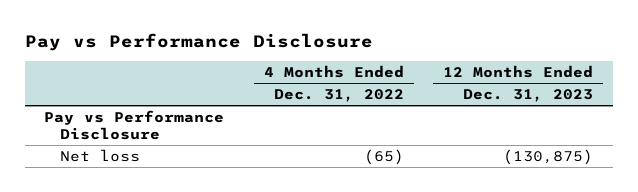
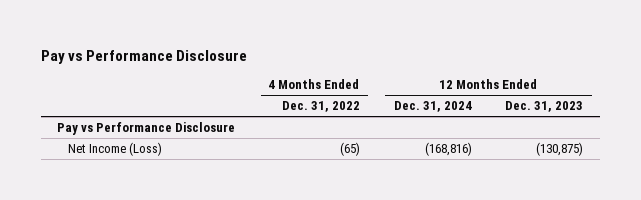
none -> [393,101,472,113] Dec. 31, 2024
[60,149,141,163] Net loss -> [67,142,162,157] Net Income (Loss)

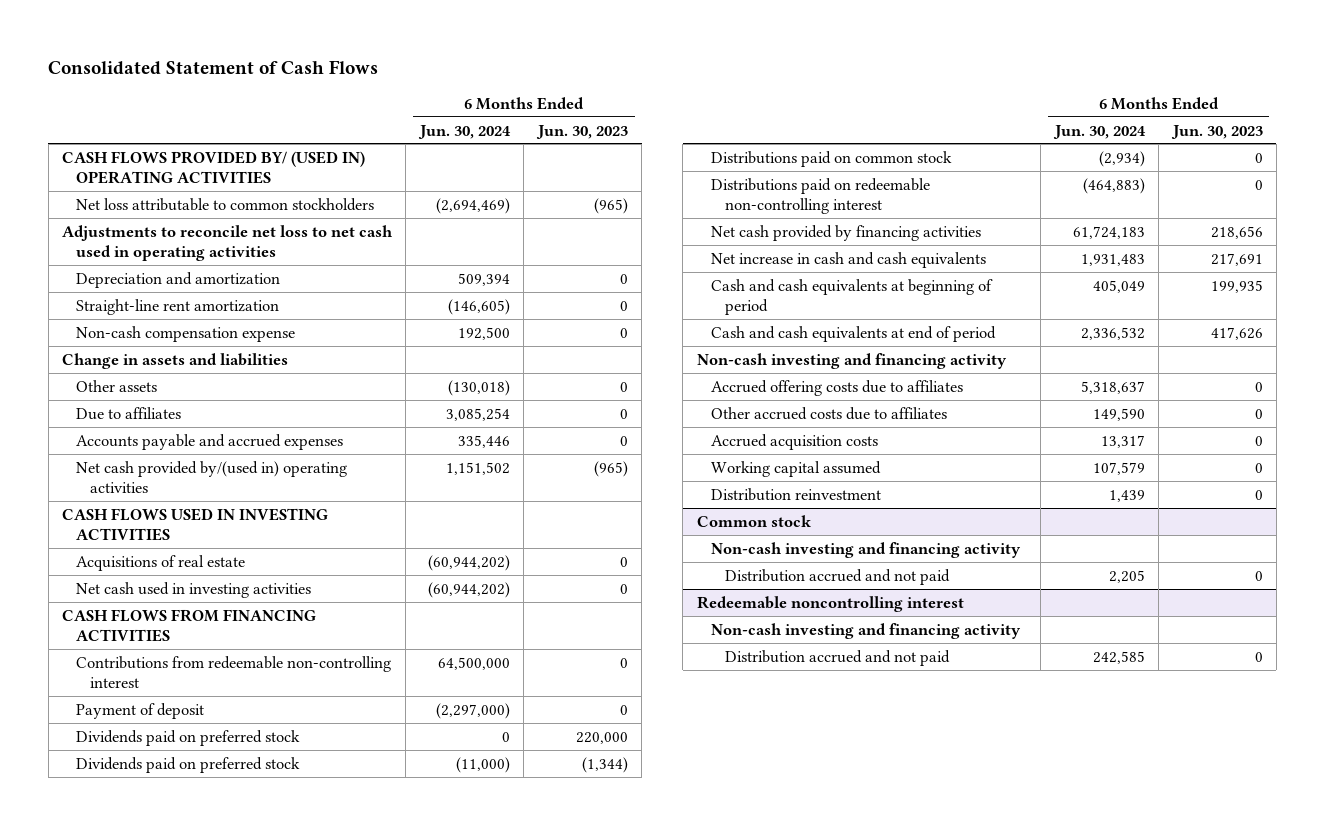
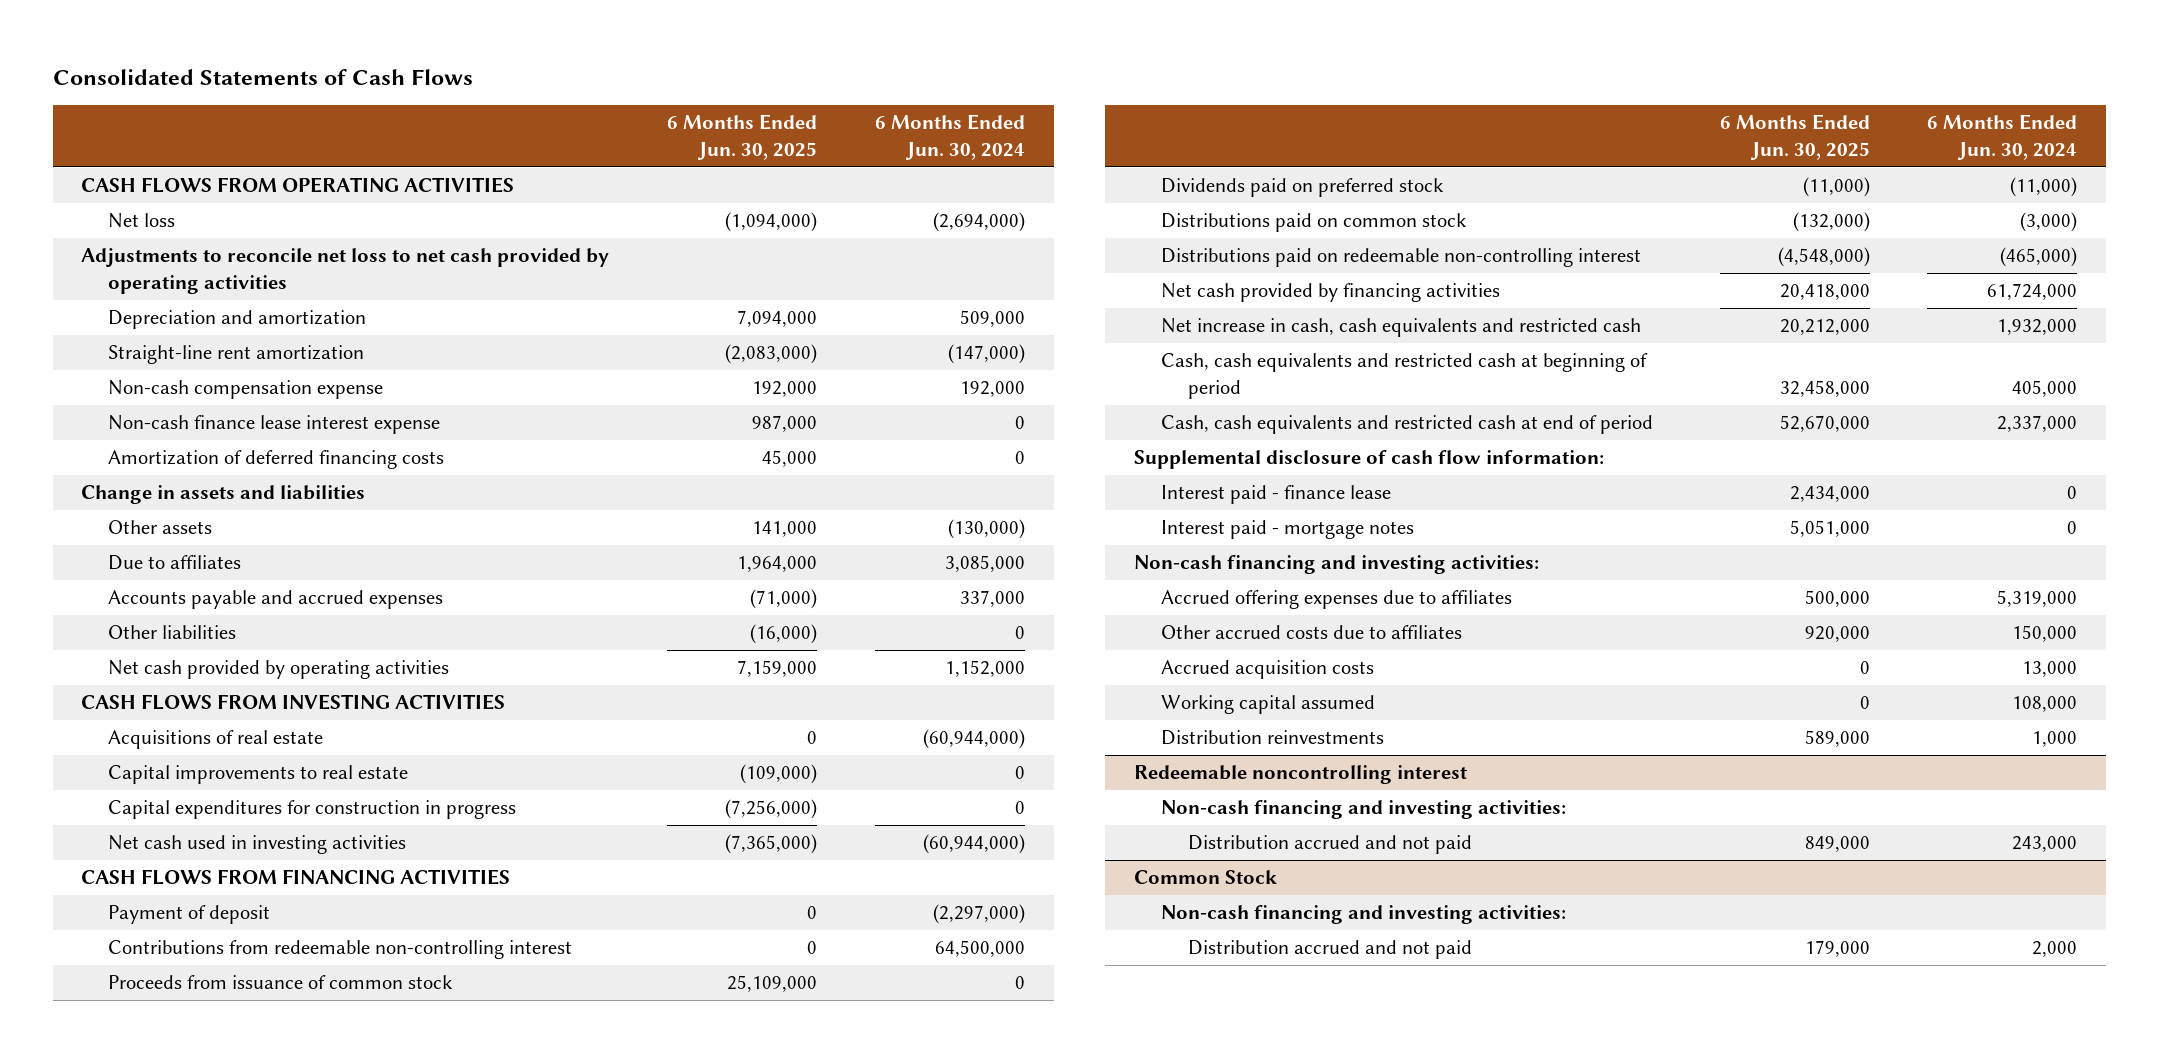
[48,59,379,75] Consolidated Statement of Cash Flows -> [52,68,473,85] Consolidated Statements of Cash Flows
[535,124,628,139] Jun. 30, 2023 -> none
none -> [667,114,818,160] 6 Months Ended Jun. 30, 2025
[62,150,366,184] CASH FLOWS PROVIDED BY/ (USED IN) OPERATING ACTIVITIES -> [81,177,515,194] CASH FLOWS FROM OPERATING ACTIVITIES
[76,197,375,211] Net loss attributable to common stockholders -> [108,213,176,229] Net loss
[435,197,510,214] (2,694,469) -> [932,212,1025,233] (2,694,000)
[62,224,394,261] Adjustments to reconcile net loss to net cash used in operating activities -> [81,248,610,294] Adjustments to reconcile net loss to net cash provided by operating activities
[457,272,510,286] 509,394 -> [959,310,1025,328] 509,000
[447,298,510,315] (146,605) -> [947,344,1025,365] (147,000)
[457,326,510,340] 192,500 -> [959,381,1025,398] 192,000
none -> [108,415,441,435] Non-cash finance lease interest expense
none -> [108,450,445,470] Amortization of deferred financing costs
[447,379,510,396] (130,018) -> [947,519,1025,540] (130,000)
[445,407,510,421] 3,085,254 -> [944,555,1025,573] 3,085,000
[457,434,510,448] 335,446 -> [959,590,1025,608] 337,000
none -> [108,625,237,640] Other liabilities
[76,460,348,493] Net cash provided by/(used in) operating activities -> [108,660,450,680] Net cash provided by operating activities
[445,461,510,475] 1,151,502 -> [944,660,1025,678] 1,152,000
[62,507,329,541] CASH FLOWS USED IN INVESTING ACTIVITIES -> [81,694,506,711] CASH FLOWS FROM INVESTING ACTIVITIES
[427,554,510,571] (60,944,202) -> [922,729,1025,750] (60,944,000)
none -> [108,765,409,785] Capital improvements to real estate
none -> [108,800,517,820] Capital expenditures for construction in progress
[427,581,510,598] (60,944,202) -> [922,834,1025,855] (60,944,000)
[76,729,301,746] Dividends paid on preferred stock -> none
[76,655,392,688] Contributions from redeemable non-controlling interest -> [108,940,573,960] Contributions from redeemable non-controlling interest
none -> [108,975,454,990] Proceeds from issuance of common stock
[696,514,811,527] Common stock -> none
[711,541,1022,558] Non-cash investing and financing activity -> none
[725,568,951,585] Distribution accrued and not paid -> none
[1098,150,1145,167] (2,934) -> [2020,212,2078,233] (3,000)
[1082,177,1145,194] (464,883) -> [2000,247,2078,268] (465,000)
[1072,225,1145,239] 61,724,183 -> [1987,283,2078,301] 61,724,000
[711,251,987,268] Net increase in cash and cash equivalents -> [1161,318,1642,338] Net increase in cash, cash equivalents and restricted cash
[1080,253,1145,266] 1,931,483 -> [1997,319,2078,336] 1,932,000
[711,278,994,315] Cash and cash equivalents at beginning of period -> [1161,353,1649,399] Cash, cash equivalents and restricted cash at beginning of period
[1092,279,1145,293] 405,049 -> [2012,379,2078,397] 405,000
[711,325,997,342] Cash and cash equivalents at end of period -> [1161,415,1654,435] Cash, cash equivalents and restricted cash at end of period
[1080,326,1145,340] 2,336,532 -> [1997,415,2078,433] 2,337,000
none -> [1134,450,1605,470] Supplemental disclosure of cash flow information:
none -> [1161,485,1392,505] Interest paid - finance lease
none -> [1161,520,1415,540] Interest paid - mortgage notes
[696,352,1007,369] Non-cash investing and financing activity -> [1134,555,1540,575] Non-cash financing and investing activities:
[711,379,964,396] Accrued offering costs due to affiliates -> [1161,590,1513,610] Accrued offering expenses due to affiliates
[1080,380,1145,394] 5,318,637 -> [1997,590,2078,608] 5,319,000
[1092,407,1145,421] 149,590 -> [2012,625,2078,643] 150,000
[1100,434,1145,448] 13,317 -> [2022,661,2078,678] 13,000
[1092,461,1145,475] 107,579 -> [2012,696,2078,713] 108,000
[711,487,882,501] Distribution reinvestment -> [1161,730,1385,746] Distribution reinvestments
[1108,489,1145,502] 1,439 -> [2032,731,2078,748] 1,000
[711,622,1022,639] Non-cash investing and financing activity -> [1161,800,1567,820] Non-cash financing and investing activities:
[1092,650,1145,664] 242,585 -> [2012,836,2078,853] 243,000
none -> [1134,870,1278,885] Common Stock
none -> [1161,905,1567,925] Non-cash financing and investing activities:
none -> [1188,940,1473,960] Distribution accrued and not paid

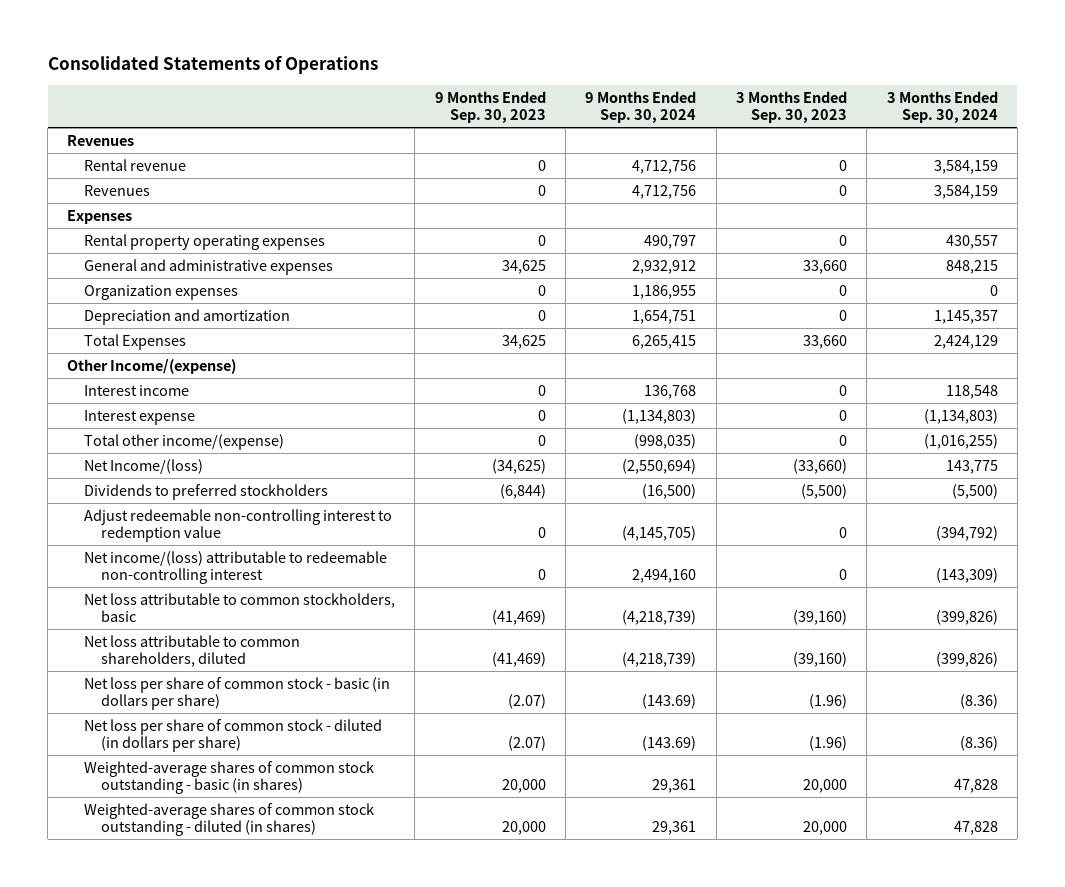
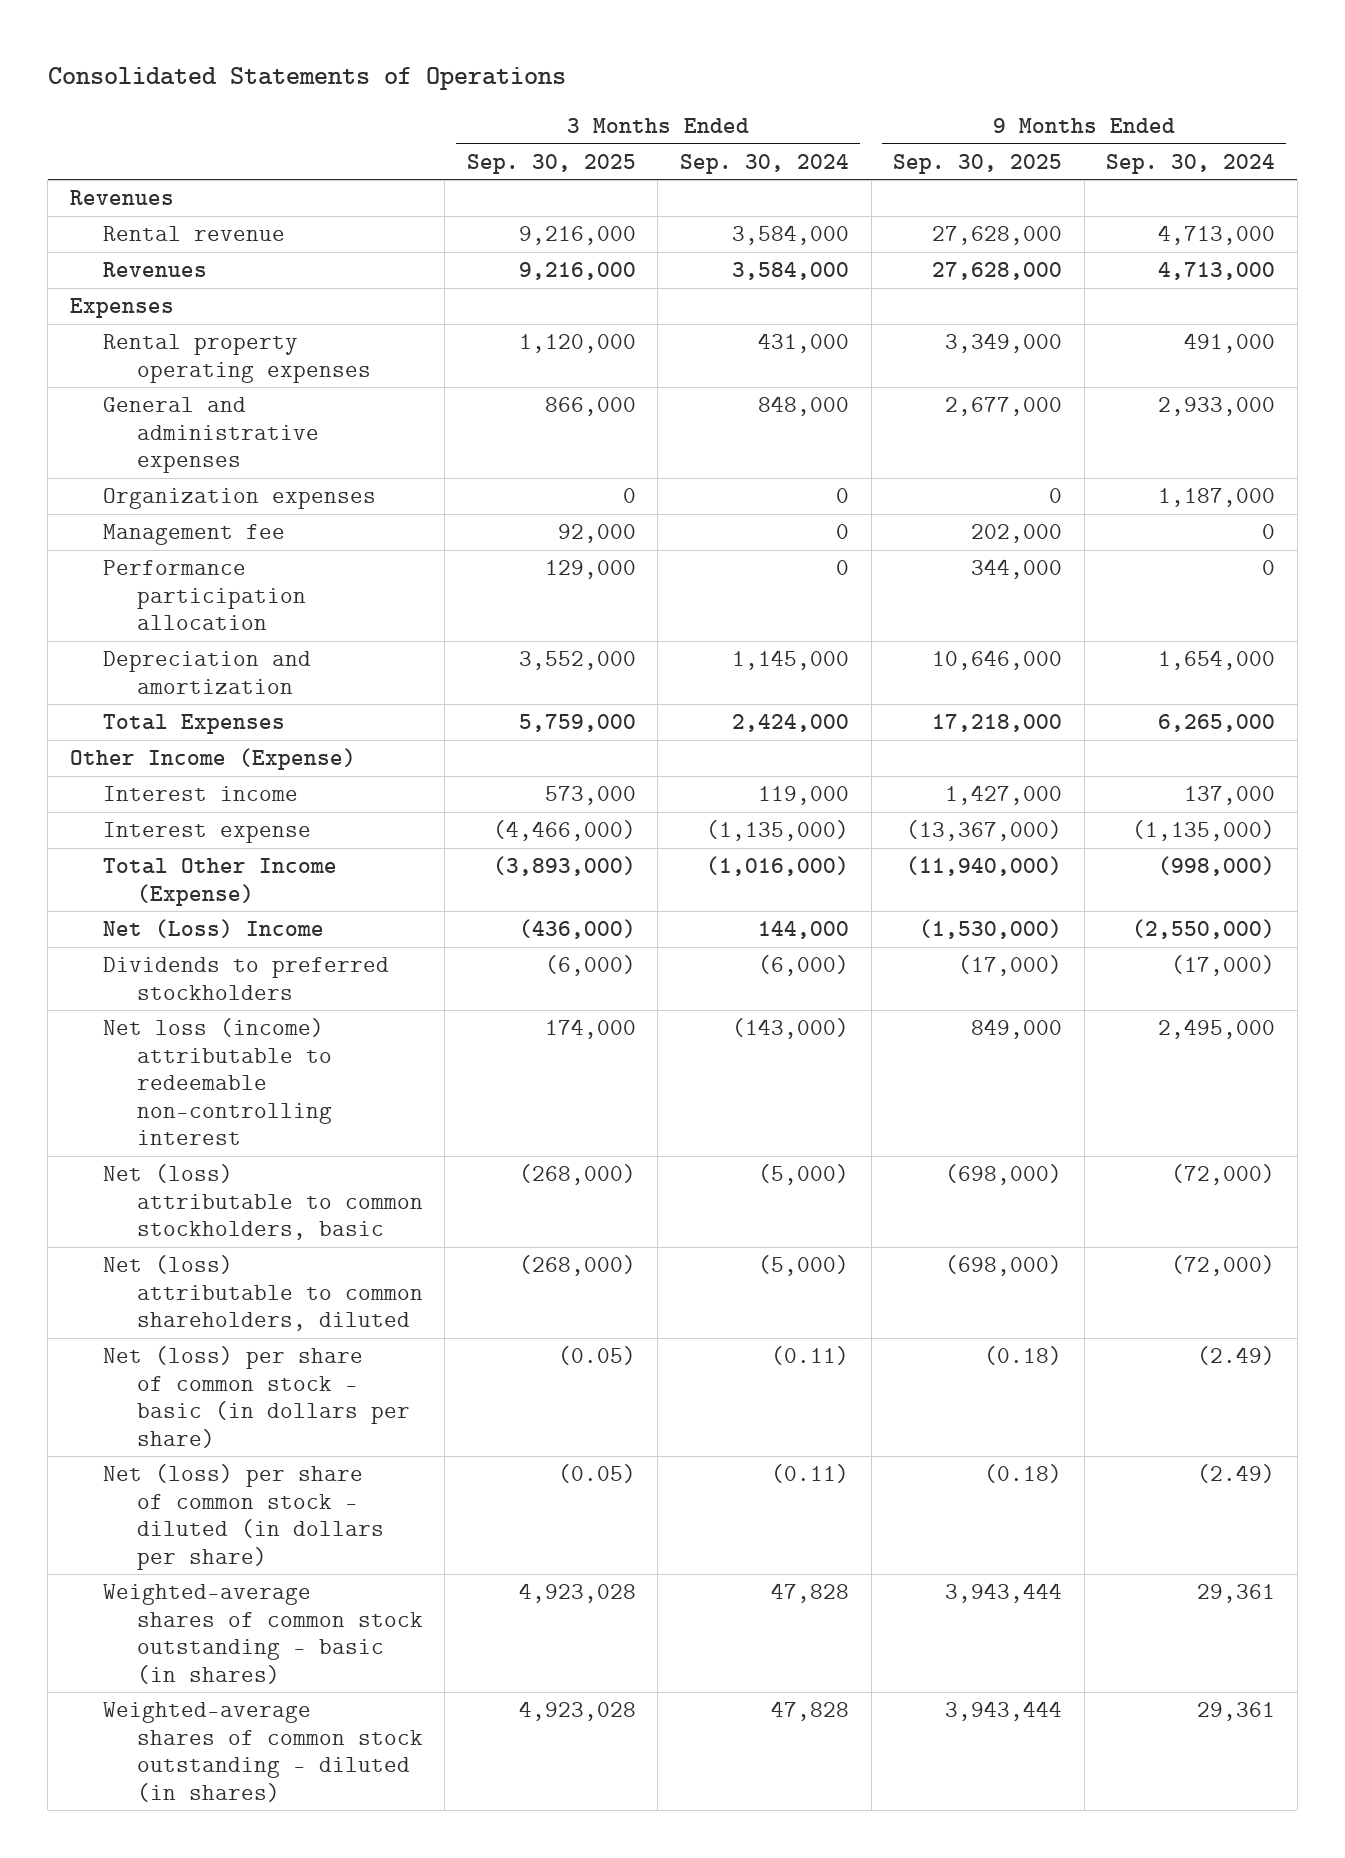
[434,90,546,124] 9 Months Ended Sep. 30, 2023 -> none
[735,90,847,124] 3 Months Ended Sep. 30, 2023 -> none
none -> [466,153,636,174] Sep. 30, 2025
none -> [893,153,1063,174] Sep. 30, 2025
[632,159,697,174] 4,712,756 -> [1158,225,1276,246] 4,713,000
[933,159,998,174] 3,584,159 -> [731,225,849,246] 3,584,000
[632,184,697,199] 4,712,756 -> [1158,262,1276,281] 4,713,000
[933,184,998,199] 3,584,159 -> [731,262,849,281] 3,584,000
[83,508,392,543] Adjust redeemable non-controlling interest to redemption value -> none
[644,234,697,249] 490,797 -> [1184,333,1276,354] 491,000
[945,234,998,249] 430,557 -> [757,333,849,354] 431,000
[632,259,697,274] 2,932,912 -> [1158,397,1276,417] 2,933,000
[945,259,998,274] 848,215 -> [757,396,849,417] 848,000
[632,284,697,299] 1,186,955 -> [1158,488,1276,508] 1,187,000
none -> [103,524,286,546] Management fee
none -> [103,560,306,631] Performance participation allocation
[632,309,697,324] 1,654,751 -> [1158,650,1276,671] 1,654,000
[933,309,998,324] 1,145,357 -> [731,650,849,671] 1,145,000
[632,334,697,349] 6,265,415 -> [1158,714,1276,733] 6,265,000
[933,334,998,349] 2,424,129 -> [731,714,849,733] 2,424,000
[67,358,237,374] Other Income/(expense) -> [69,748,356,771] Other Income (Expense)
[644,384,697,399] 136,768 -> [1184,786,1276,806] 137,000
[945,384,998,399] 118,548 -> [757,786,849,806] 119,000
[622,408,697,424] (1,134,803) -> [1132,820,1276,842] (1,135,000)
[923,408,998,424] (1,134,803) -> [705,820,849,842] (1,135,000)
[83,433,284,450] Total other income/(expense) -> [103,858,338,906] Total Other Income (Expense)
[634,433,697,449] (998,035) -> [1158,856,1276,877] (998,000)
[923,433,998,449] (1,016,255) -> [705,856,849,877] (1,016,000)
[83,458,203,474] Net Income/(loss) -> [103,919,325,939] Net (Loss) Income
[622,458,697,474] (2,550,694) -> [1132,919,1276,940] (2,550,000)
[945,459,998,474] 143,775 -> [757,921,849,940] 144,000
[642,483,697,499] (16,500) -> [1171,955,1276,977] (17,000)
[951,483,998,499] (5,500) -> [757,955,849,977] (6,000)
[83,550,387,585] Net income/(loss) attributable to redeemable non-controlling interest -> [103,1018,332,1146] Net loss (income) attributable to redeemable non-controlling interest
[632,569,697,584] 2,494,160 -> [1158,1019,1276,1040] 2,495,000
[935,568,998,584] (143,309) -> [731,1018,849,1040] (143,000)
[83,592,395,623] Net loss attributable to common stockholders, basic -> [103,1164,423,1241] Net (loss) attributable to common stockholders, basic
[622,610,697,626] (4,218,739) -> [1171,1164,1276,1186] (72,000)
[935,610,998,626] (399,826) -> [757,1164,849,1186] (5,000)
[83,634,300,668] Net loss attributable to common shareholders, diluted -> [103,1255,423,1332] Net (loss) attributable to common shareholders, diluted
[622,652,697,668] (4,218,739) -> [1171,1255,1276,1277] (72,000)
[935,652,998,668] (399,826) -> [757,1255,849,1277] (5,000)
[83,676,390,711] Net loss per share of common stock - basic (in dollars per share) -> [103,1346,410,1448] Net (loss) per share of common stock - basic (in dollars per share)
[642,694,697,710] (143.69) -> [1197,1346,1276,1366] (2.49)
[959,694,998,710] (8.36) -> [770,1346,849,1366] (0.11)
[83,718,382,753] Net loss per share of common stock - diluted (in dollars per share) -> [103,1464,384,1570] Net (loss) per share of common stock - diluted (in dollars per share)
[642,736,697,752] (143.69) -> [1197,1464,1276,1484] (2.49)
[959,736,998,752] (8.36) -> [770,1464,849,1484] (0.11)

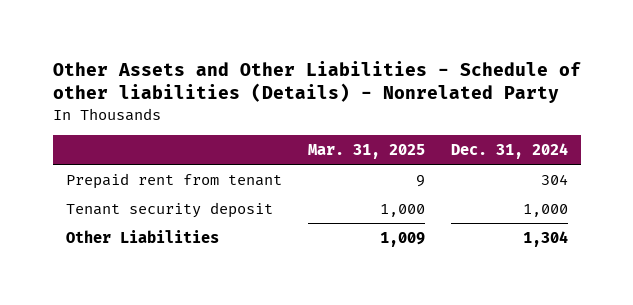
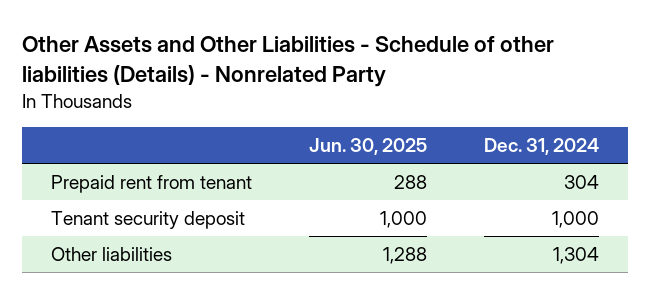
[307,143,425,159] Mar. 31, 2025 -> none
none -> [309,138,428,156] Jun. 30, 2025
[65,229,219,243] Other Liabilities -> [50,246,172,261] Other liabilities

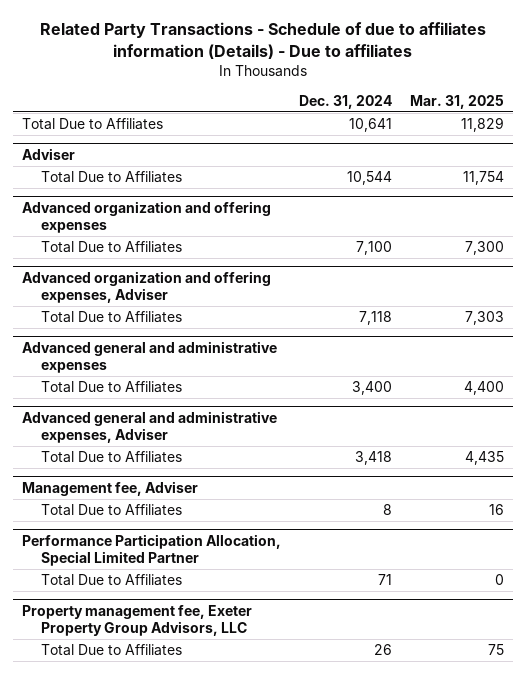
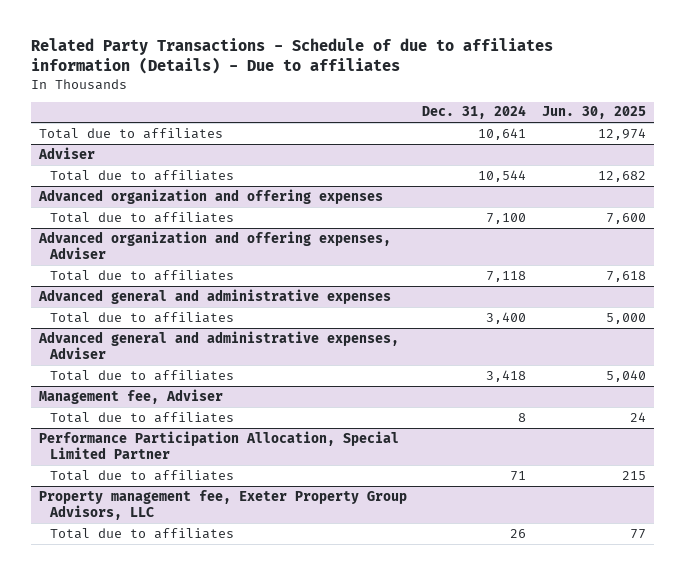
[410,94,505,109] Mar. 31, 2025 -> none
none -> [542,106,647,120] Jun. 30, 2025
[21,118,163,131] Total Due to Affiliates -> [38,127,223,139] Total due to affiliates
[40,171,182,184] Total Due to Affiliates -> [50,169,235,181] Total due to affiliates
[40,241,182,254] Total Due to Affiliates -> [50,211,235,223] Total due to affiliates
[40,311,182,324] Total Due to Affiliates -> [50,269,235,281] Total due to affiliates
[40,381,182,394] Total Due to Affiliates -> [50,311,235,323] Total due to affiliates
[40,451,182,464] Total Due to Affiliates -> [50,369,235,381] Total due to affiliates
[40,504,182,517] Total Due to Affiliates -> [50,411,235,423] Total due to affiliates
[40,574,182,587] Total Due to Affiliates -> [50,469,235,481] Total due to affiliates
[40,644,182,657] Total Due to Affiliates -> [50,527,235,539] Total due to affiliates

